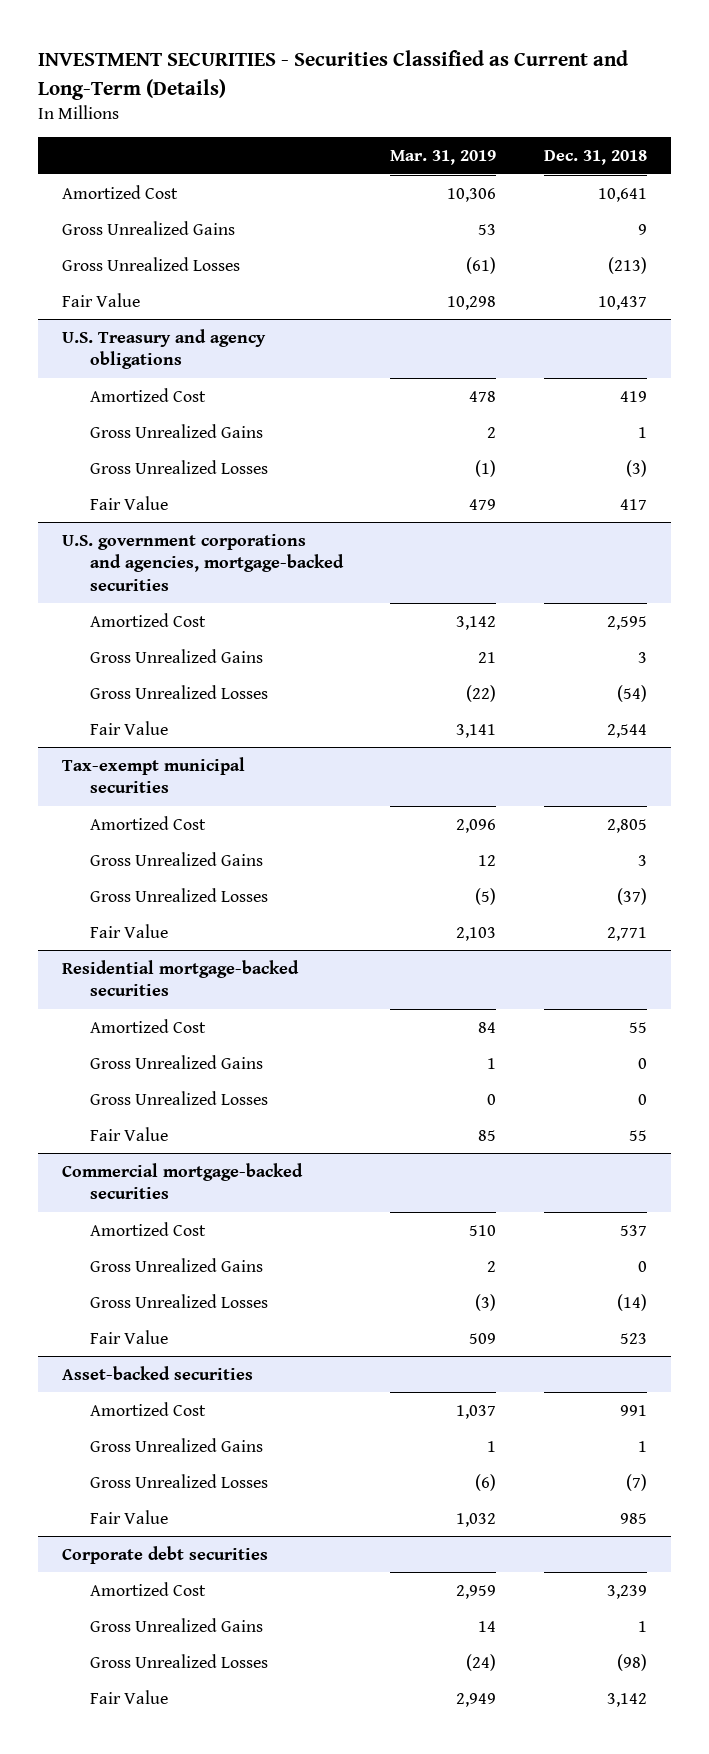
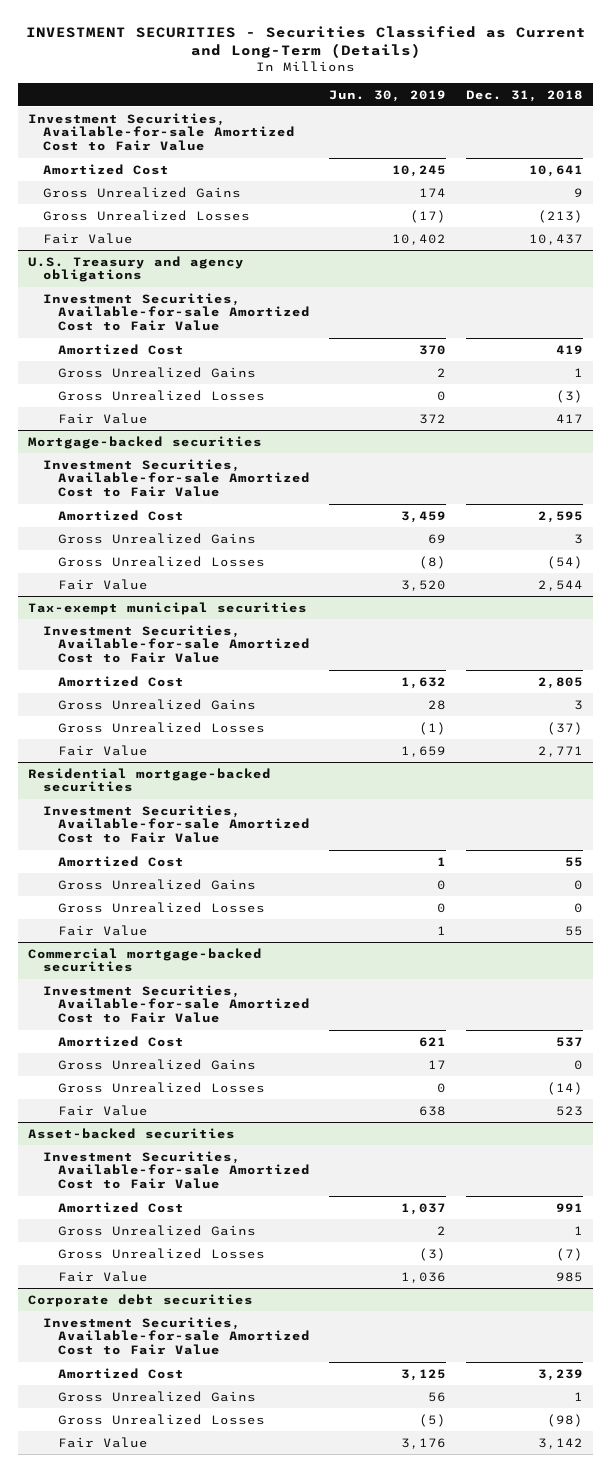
[390,150,497,166] Mar. 31, 2019 -> none
none -> [329,89,447,102] Jun. 30, 2019
none -> [27,112,295,152] Investment Securities, Available-for-sale Amortized Cost to Fair Value
none -> [42,292,310,332] Investment Securities, Available-for-sale Amortized Cost to Fair Value
[61,533,344,591] U.S. government corporations and agencies, mortgage-backed securities -> [27,435,262,449] Mortgage-backed securities
none -> [42,458,310,498] Investment Securities, Available-for-sale Amortized Cost to Fair Value
none -> [42,624,310,664] Investment Securities, Available-for-sale Amortized Cost to Fair Value
none -> [42,804,310,844] Investment Securities, Available-for-sale Amortized Cost to Fair Value
none -> [42,984,310,1024] Investment Securities, Available-for-sale Amortized Cost to Fair Value
none -> [42,1150,310,1190] Investment Securities, Available-for-sale Amortized Cost to Fair Value
none -> [42,1316,310,1356] Investment Securities, Available-for-sale Amortized Cost to Fair Value

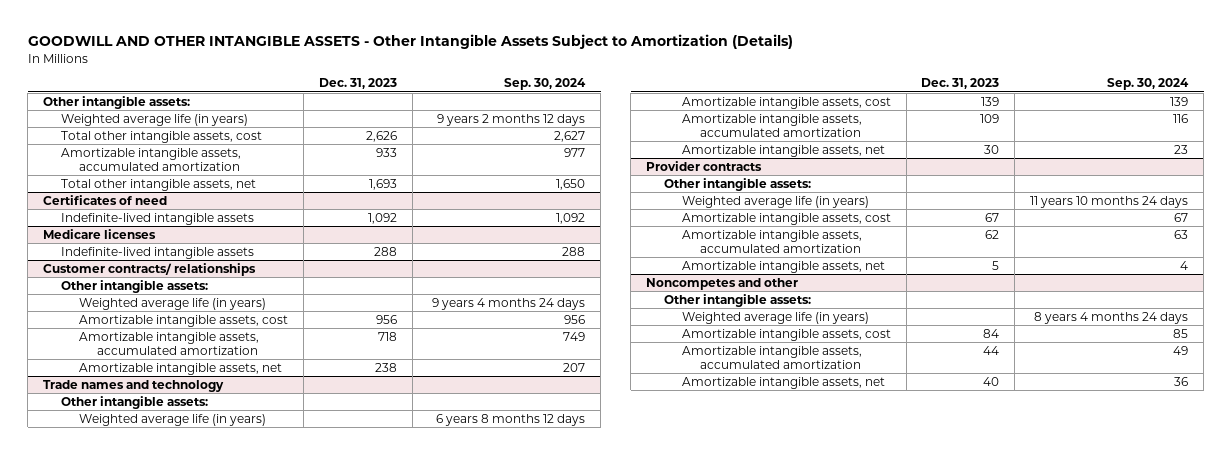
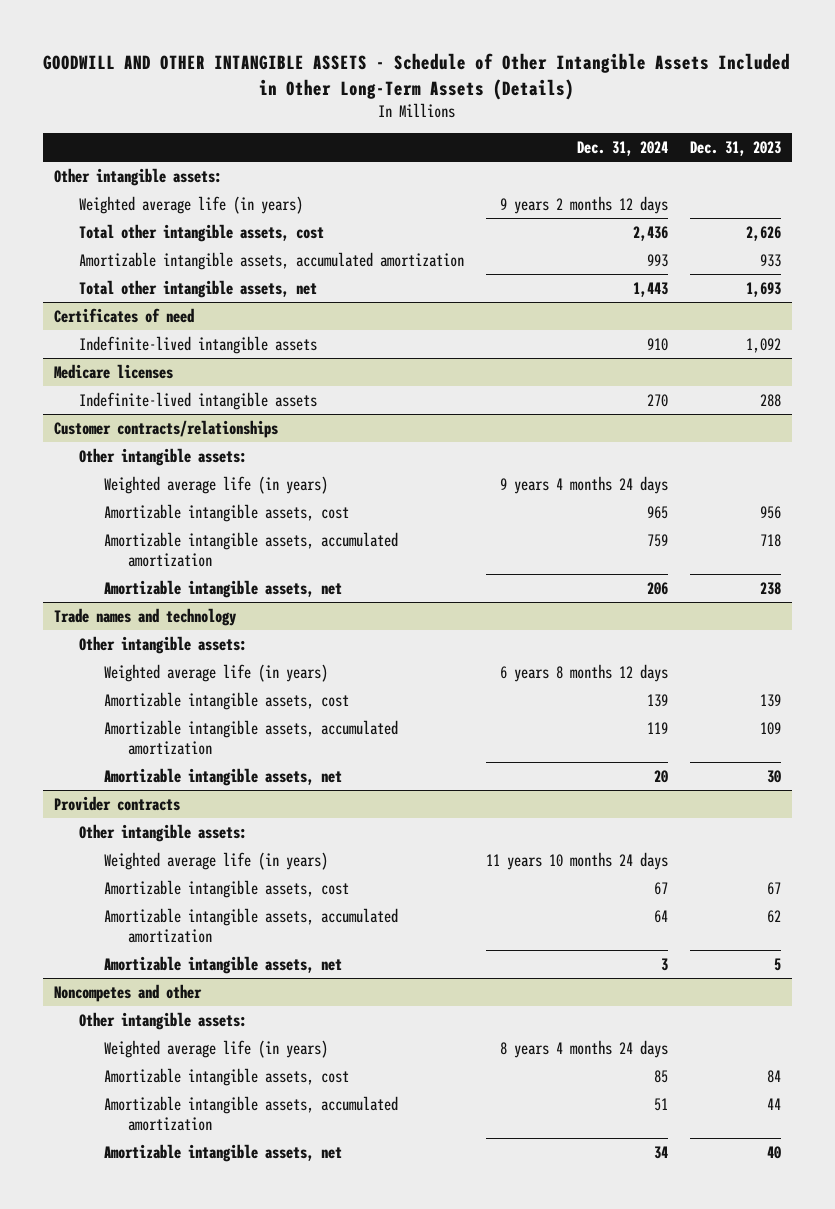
[27,34,793,50] GOODWILL AND OTHER INTANGIBLE ASSETS - Other Intangible Assets Subject to Amortization (Details) -> [43,52,791,100] GOODWILL AND OTHER INTANGIBLE ASSETS - Schedule of Other Intangible Assets Included in Other Long-Term Assets (Details)
[504,78,587,91] Sep. 30, 2024 -> none
none -> [576,141,668,157] Dec. 31, 2024
[43,262,257,276] Customer contracts/ relationships -> [54,419,279,438] Customer contracts/relationships

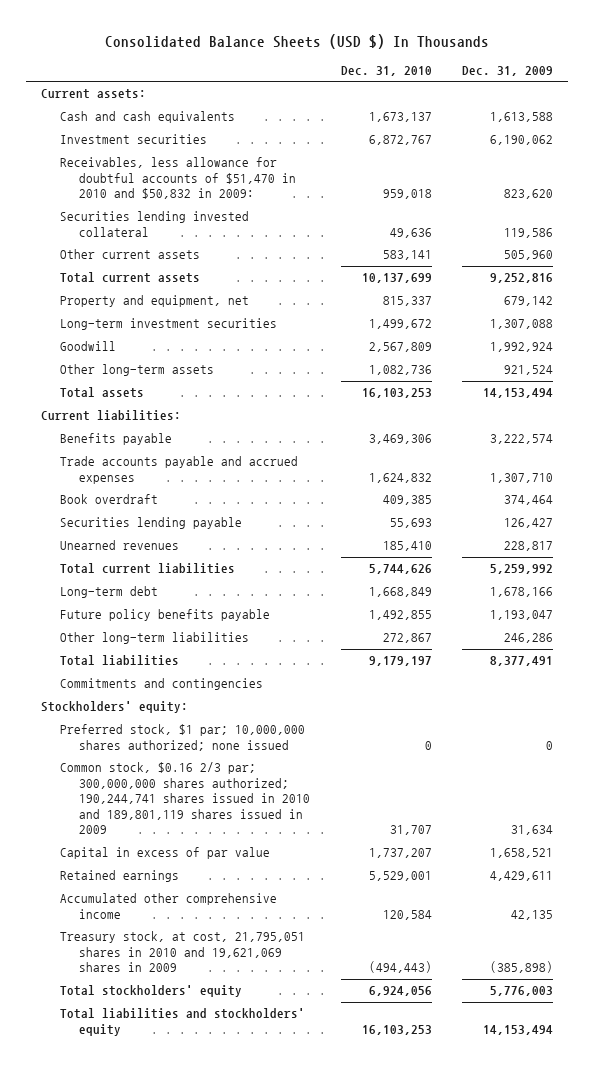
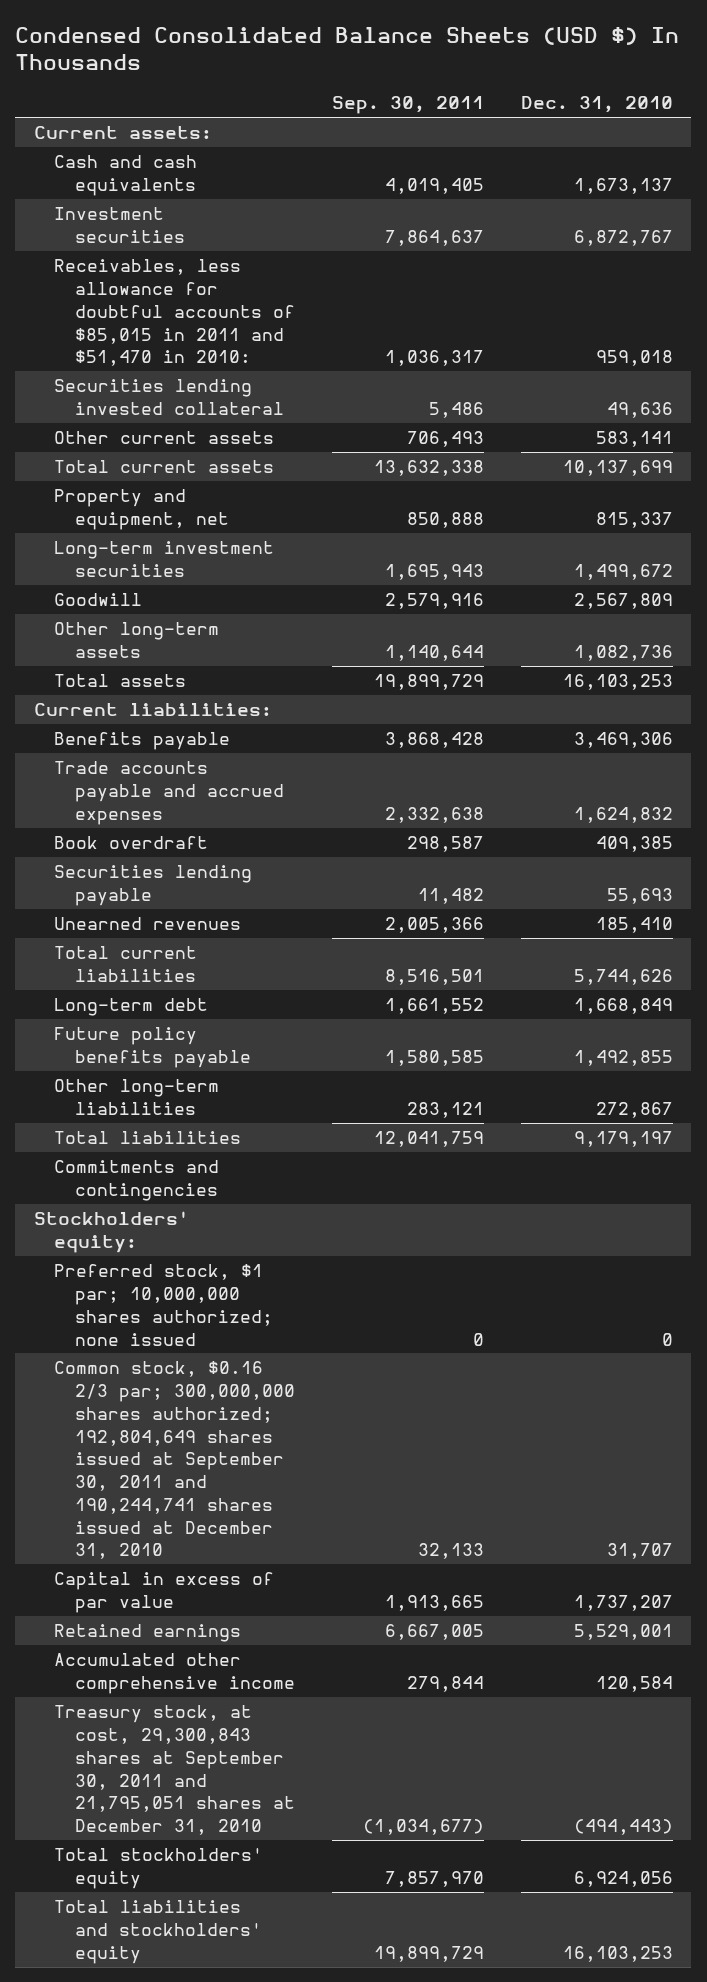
[104,33,489,49] Consolidated Balance Sheets (USD $) In Thousands -> [15,26,680,71] Condensed Consolidated Balance Sheets (USD $) In Thousands
[461,65,553,76] Dec. 31, 2009 -> none
none -> [331,96,484,115] Sep. 30, 2011
[60,157,297,200] Receivables, less allowance for doubtful accounts of $51,470 in 2010 and $50,832 in 2009: -> [54,259,295,367] Receivables, less allowance for doubtful accounts of $85,015 in 2011 and $51,470 in 2010:
[60,762,311,835] Common stock, $0.16 2/3 par; 300,000,000 shares authorized; 190,244,741 shares issued in 2010 and 189,801,119 shares issued in 2009 -> [54,1361,295,1560] Common stock, $0.16 2/3 par; 300,000,000 shares authorized; 192,804,649 shares issued at September 30, 2011 and 190,244,741 shares issued at December 31, 2010
[60,931,306,973] Treasury stock, at cost, 21,795,051 shares in 2010 and 19,621,069 shares in 2009 -> [54,1705,295,1836] Treasury stock, at cost, 29,300,843 shares at September 30, 2011 and 21,795,051 shares at December 31, 2010

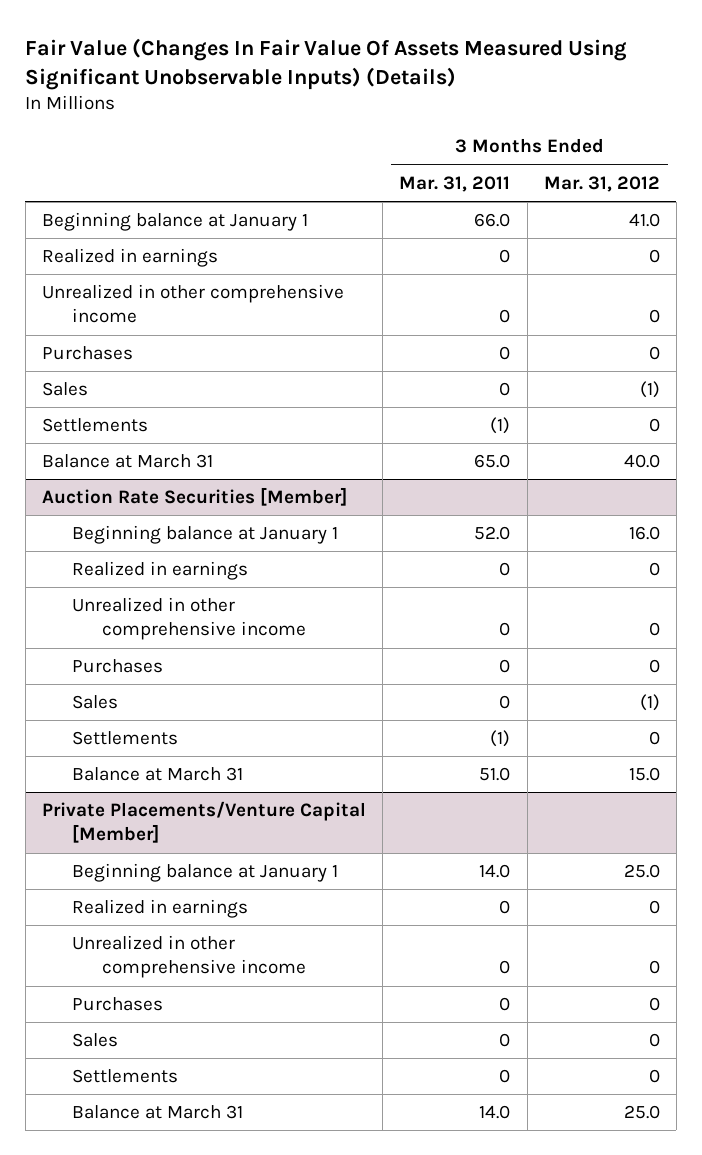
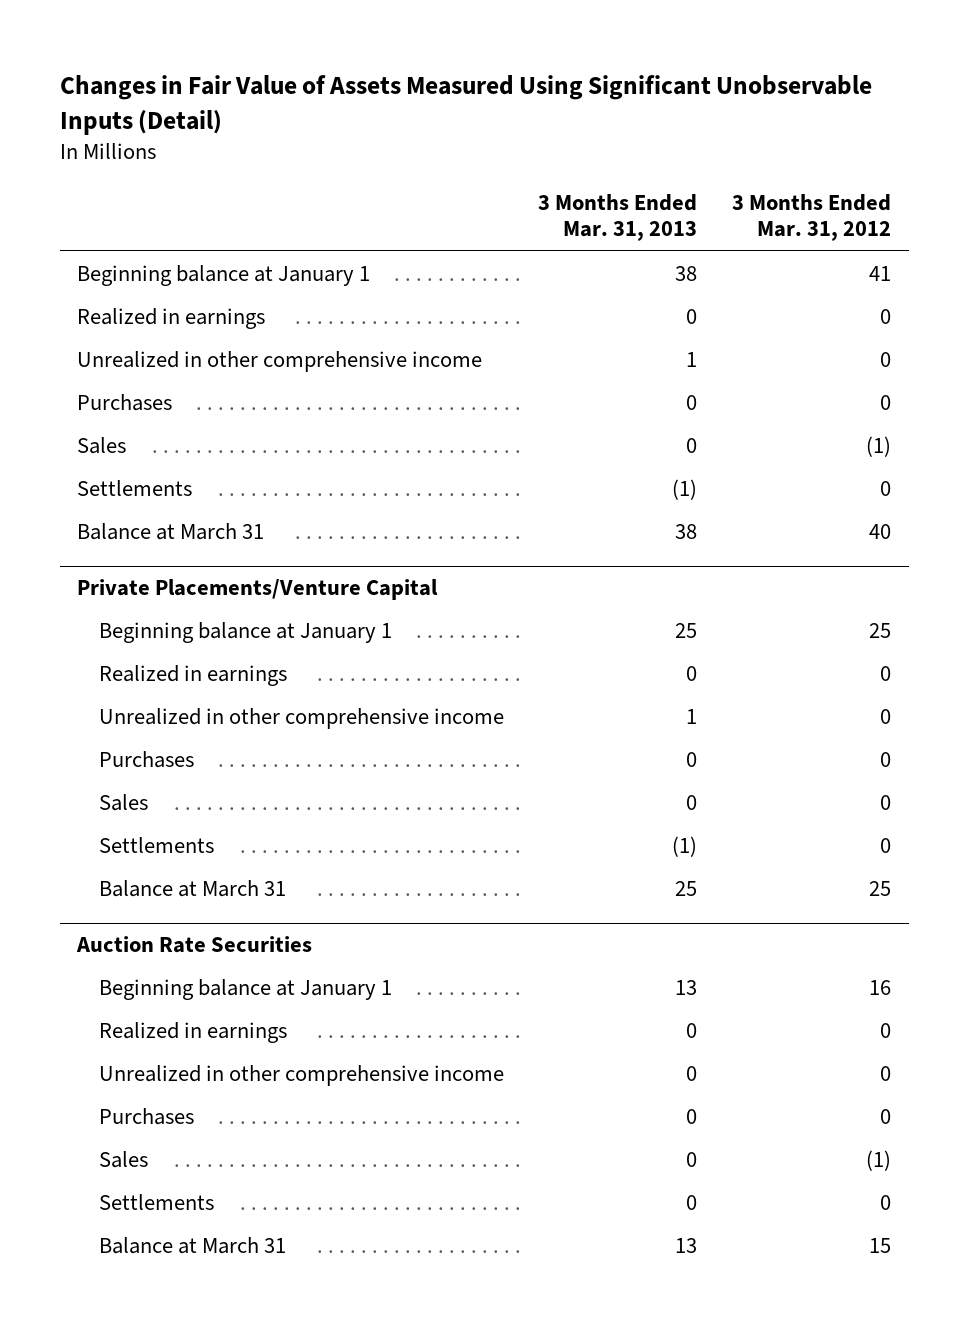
[25,37,628,90] Fair Value (Changes In Fair Value Of Assets Measured Using Significant Unobservable Inputs) (Details) -> [59,75,872,135] Changes in Fair Value of Assets Measured Using Significant Unobservable Inputs (Detail)
[399,175,511,192] Mar. 31, 2011 -> none
none -> [538,194,698,242] 3 Months Ended Mar. 31, 2013
[628,213,660,228] 41.0 -> [869,266,892,282] 41
[41,487,347,507] Auction Rate Securities [Member] -> none
[623,454,660,469] 40.0 -> [869,524,892,540] 40
none -> [77,579,439,601] Private Placements/Venture Capital
[628,526,660,541] 16.0 -> [869,623,892,639] 25
[639,694,660,712] (1) -> [880,795,892,811] 0
[41,801,366,844] Private Placements/Venture Capital [Member] -> none
[628,767,660,782] 15.0 -> [869,881,892,897] 25
none -> [76,936,313,954] Auction Rate Securities
[623,864,660,879] 25.0 -> [869,980,892,996] 16
[648,1033,660,1048] 0 -> [866,1150,892,1172] (1)
[623,1105,660,1120] 25.0 -> [869,1238,892,1254] 15

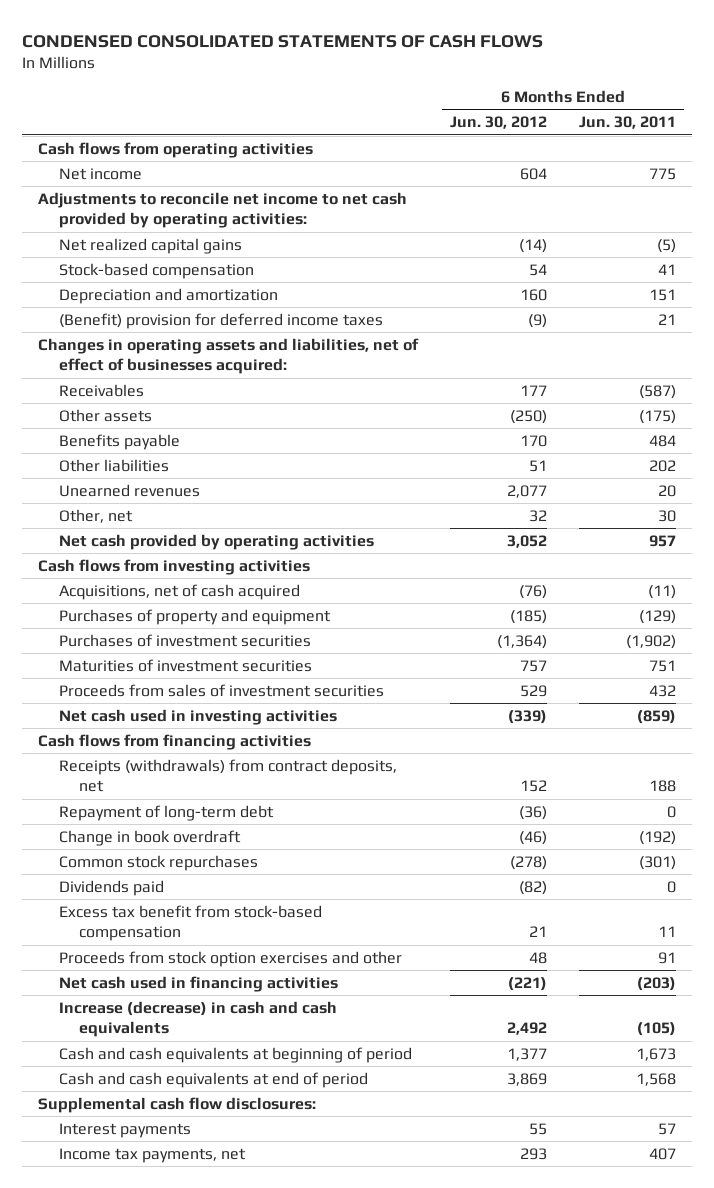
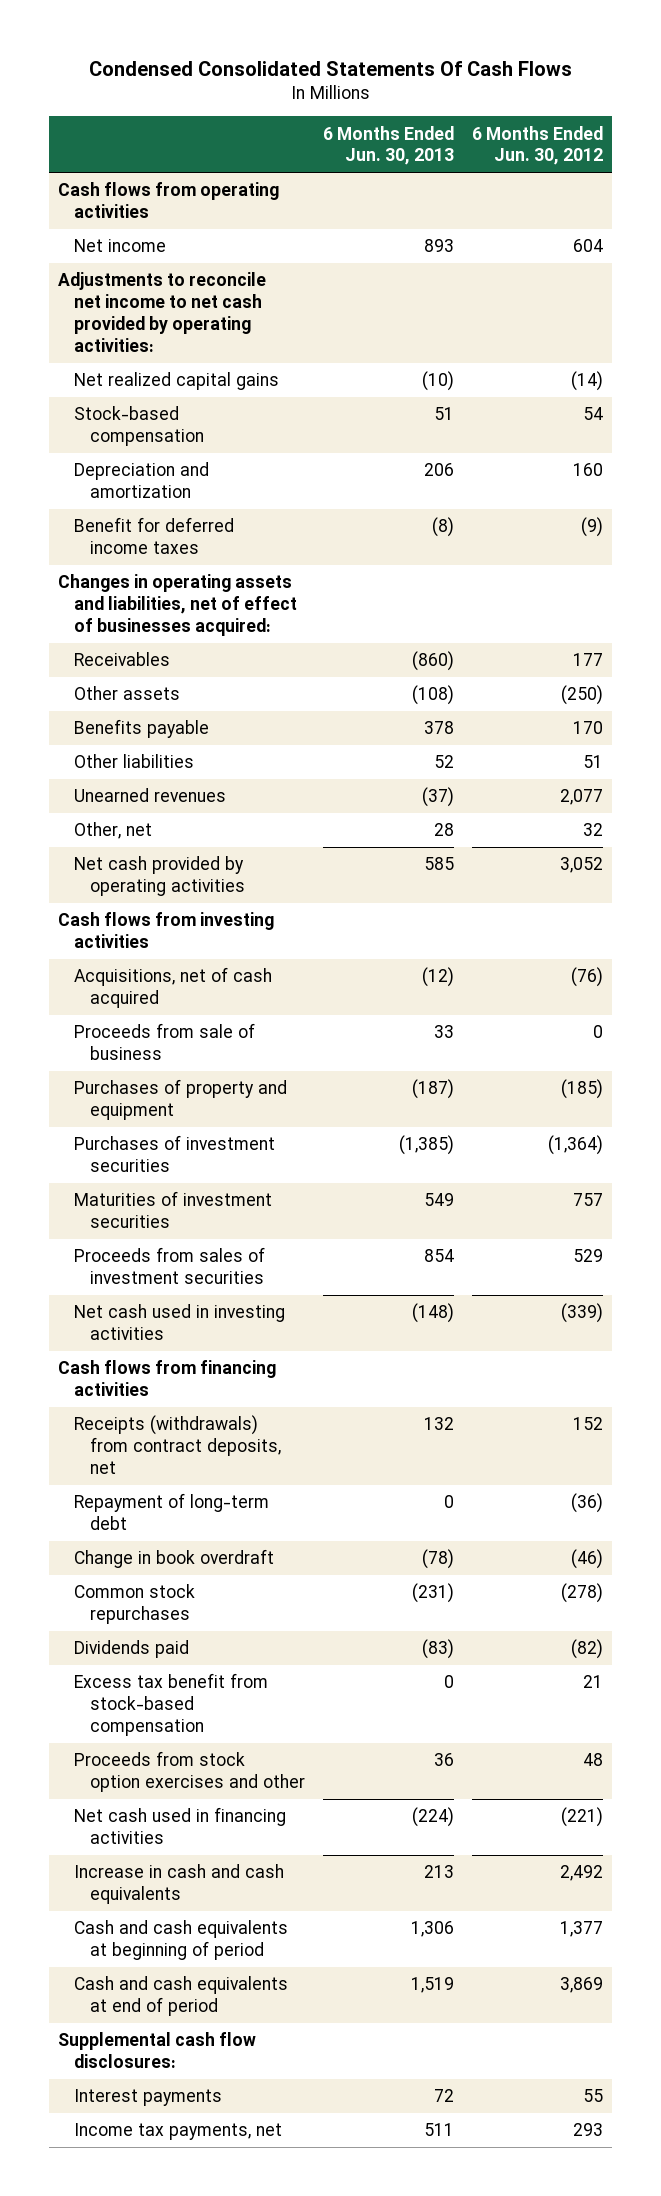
[22,34,544,48] CONDENSED CONSOLIDATED STATEMENTS OF CASH FLOWS -> [88,60,572,76] Condensed Consolidated Statements Of Cash Flows
[578,116,676,130] Jun. 30, 2011 -> none
none -> [322,125,454,166] 6 Months Ended Jun. 30, 2013
[58,312,383,329] (Benefit) provision for deferred income taxes -> [73,517,234,555] Benefit for deferred income taxes
none -> [73,1023,255,1061] Proceeds from sale of business
[58,1000,337,1038] Increase (decrease) in cash and cash equivalents -> [73,1864,284,1905] Increase in cash and cash equivalents

